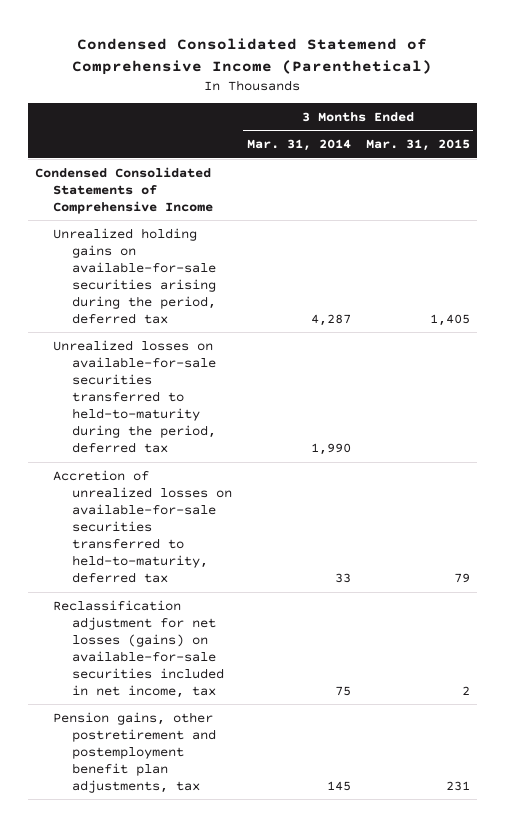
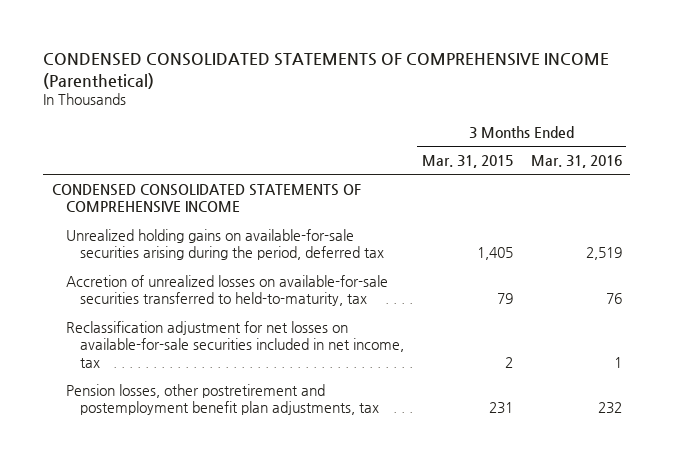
[72,38,433,75] Condensed Consolidated Statemend of Comprehensive Income (Parenthetical) -> [42,53,609,89] CONDENSED CONSOLIDATED STATEMENTS OF COMPREHENSIVE INCOME (Parenthetical)
[246,139,351,152] Mar. 31, 2014 -> none
none -> [530,155,622,169] Mar. 31, 2016
[35,166,214,214] Condensed Consolidated Statements of Comprehensive Income -> [51,183,361,214] CONDENSED CONSOLIDATED STATEMENTS OF COMPREHENSIVE INCOME
[53,339,216,453] Unrealized losses on available-for-sale securities transferred to held-to-maturity during the period, deferred tax -> none
[53,469,232,583] Accretion of unrealized losses on available-for-sale securities transferred to held-to-maturity, deferred tax -> [65,274,388,307] Accretion of unrealized losses on available-for-sale securities transferred to held-to-maturity, tax
[53,599,224,698] Reclassification adjustment for net losses (gains) on available-for-sale securities included in net income, tax -> [65,320,405,368] Reclassification adjustment for net losses on available-for-sale securities included in net income, tax
[53,711,216,793] Pension gains, other postretirement and postemployment benefit plan adjustments, tax -> [65,383,380,416] Pension losses, other postretirement and postemployment benefit plan adjustments, tax

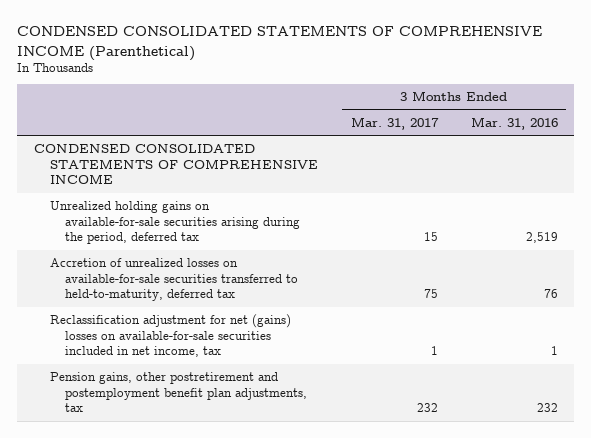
[421,155,513,169] Mar. 31, 2015 -> none
none -> [350,116,439,130] Mar. 31, 2017
[65,274,388,307] Accretion of unrealized losses on available-for-sale securities transferred to held-to-maturity, tax -> [49,257,299,302] Accretion of unrealized losses on available-for-sale securities transferred to held-to-maturity, deferred tax
[65,320,405,368] Reclassification adjustment for net losses on available-for-sale securities included in net income, tax -> [49,313,291,358] Reclassification adjustment for net (gains) losses on available-for-sale securities included in net income, tax
[65,383,380,416] Pension losses, other postretirement and postemployment benefit plan adjustments, tax -> [49,371,308,413] Pension gains, other postretirement and postemployment benefit plan adjustments, tax

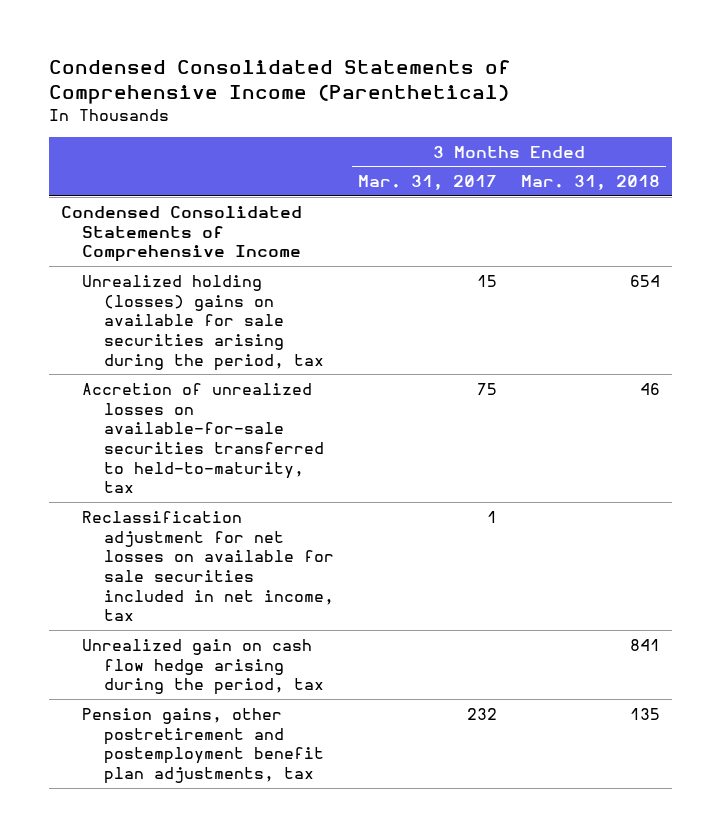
[17,26,543,61] CONDENSED CONSOLIDATED STATEMENTS OF COMPREHENSIVE INCOME (Parenthetical) -> [48,59,511,104] Condensed Consolidated Statements of Comprehensive Income (Parenthetical)
[470,116,558,130] Mar. 31, 2016 -> none
none -> [520,175,660,191] Mar. 31, 2018
[33,143,318,185] CONDENSED CONSOLIDATED STATEMENTS OF COMPREHENSIVE INCOME -> [60,205,302,263] Condensed Consolidated Statements of Comprehensive Income
[49,200,301,245] Unrealized holding gains on available-for-sale securities arising during the period, deferred tax -> [82,274,324,371] Unrealized holding (losses) gains on available for sale securities arising during the period, tax
[49,257,299,302] Accretion of unrealized losses on available-for-sale securities transferred to held-to-maturity, deferred tax -> [82,382,324,494] Accretion of unrealized losses on available-for-sale securities transferred to held-to-maturity, tax
[49,313,291,358] Reclassification adjustment for net (gains) losses on available-for-sale securities included in net income, tax -> [82,510,334,622] Reclassification adjustment for net losses on available for sale securities included in net income, tax
none -> [82,638,324,696] Unrealized gain on cash flow hedge arising during the period, tax

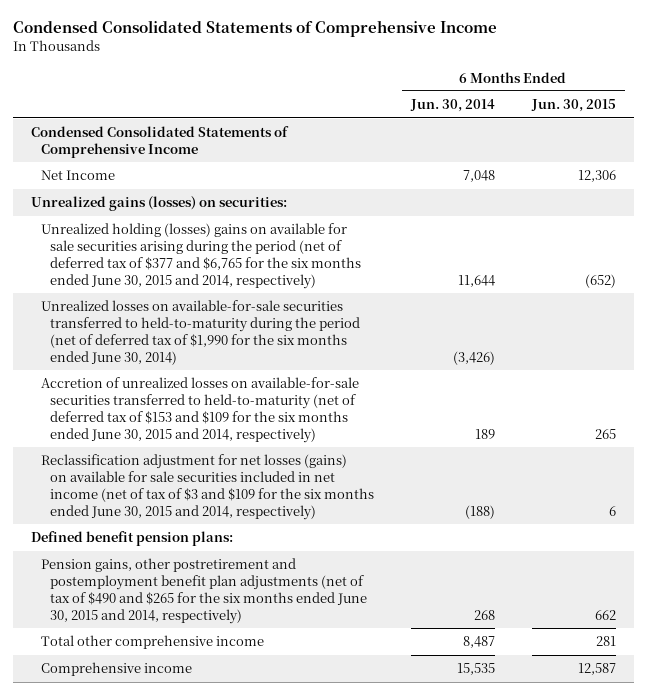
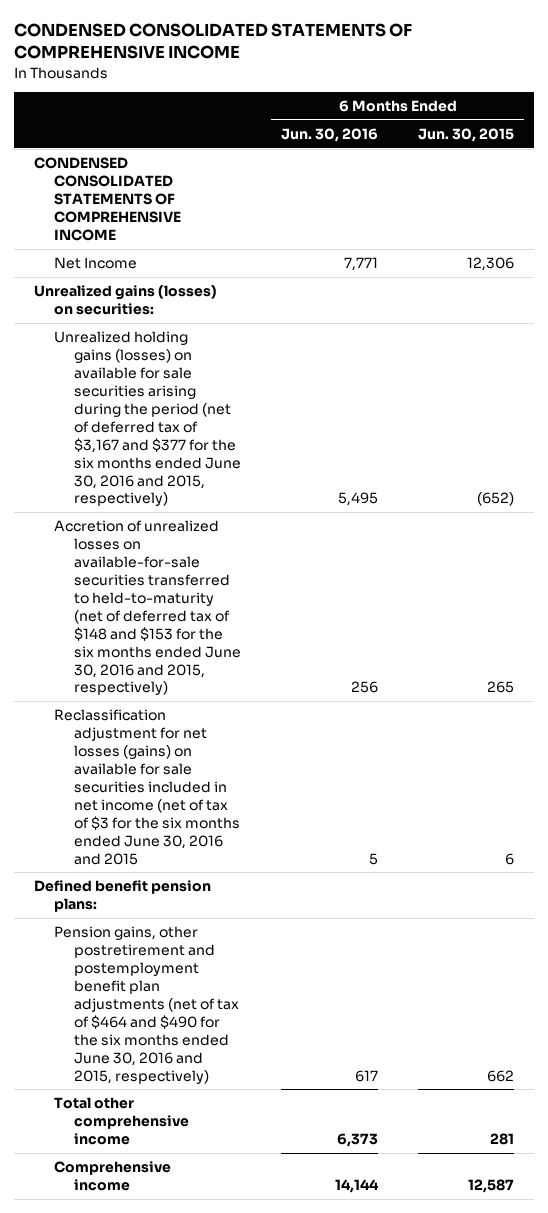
[12,20,497,38] Condensed Consolidated Statements of Comprehensive Income -> [14,23,413,60] CONDENSED CONSOLIDATED STATEMENTS OF COMPREHENSIVE INCOME
[409,99,495,113] Jun. 30, 2014 -> none
none -> [281,127,379,142] Jun. 30, 2016
[31,126,290,158] Condensed Consolidated Statements of Comprehensive Income -> [34,157,182,241] CONDENSED CONSOLIDATED STATEMENTS OF COMPREHENSIVE INCOME
[40,300,360,365] Unrealized losses on available-for-sale securities transferred to held-to-maturity during the period (net of deferred tax of $1,990 for the six months ended June 30, 2014) -> none
[40,223,361,289] Unrealized holding (losses) gains on available for sale securities arising during the period (net of deferred tax of $377 and $6,765 for the six months ended June 30, 2015 and 2014, respectively) -> [54,331,242,507] Unrealized holding gains (losses) on available for sale securities arising during the period (net of deferred tax of $3,167 and $377 for the six months ended June 30, 2016 and 2015, respectively)
[40,377,359,443] Accretion of unrealized losses on available-for-sale securities transferred to held-to-maturity (net of deferred tax of $153 and $109 for the six months ended June 30, 2015 and 2014, respectively) -> [54,520,242,696] Accretion of unrealized losses on available-for-sale securities transferred to held-to-maturity (net of deferred tax of $148 and $153 for the six months ended June 30, 2016 and 2015, respectively)
[40,454,374,520] Reclassification adjustment for net losses (gains) on available for sale securities included in net income (net of tax of $3 and $109 for the six months ended June 30, 2015 and 2014, respectively) -> [54,709,241,865] Reclassification adjustment for net losses (gains) on available for sale securities included in net income (net of tax of $3 for the six months ended June 30, 2016 and 2015
[40,558,367,624] Pension gains, other postretirement and postemployment benefit plan adjustments (net of tax of $490 and $265 for the six months ended June 30, 2015 and 2014, respectively) -> [54,926,240,1084] Pension gains, other postretirement and postemployment benefit plan adjustments (net of tax of $464 and $490 for the six months ended June 30, 2016 and 2015, respectively)

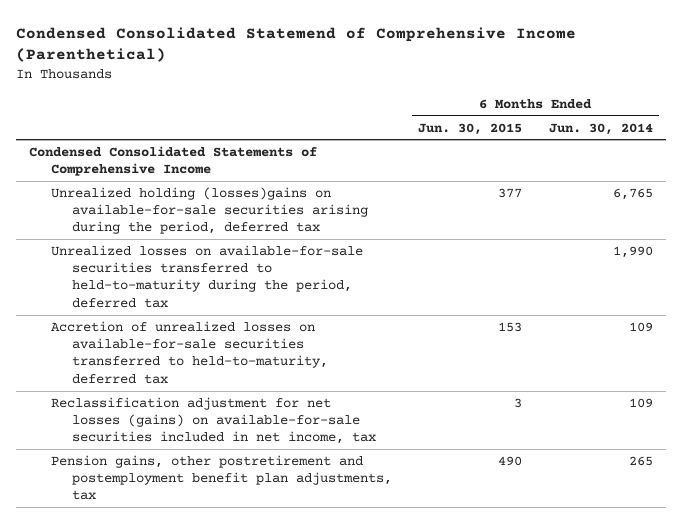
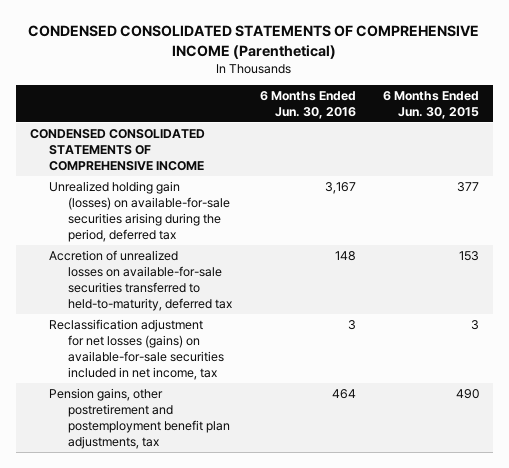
[16,26,577,63] Condensed Consolidated Statemend of Comprehensive Income (Parenthetical) -> [28,24,480,59] CONDENSED CONSOLIDATED STATEMENTS OF COMPREHENSIVE INCOME (Parenthetical)
[548,122,653,135] Jun. 30, 2014 -> none
none -> [259,90,356,119] 6 Months Ended Jun. 30, 2016
[50,244,363,308] Unrealized losses on available-for-sale securities transferred to held-to-maturity during the period, deferred tax -> none
[29,145,318,177] Condensed Consolidated Statements of Comprehensive Income -> [30,128,206,171] CONDENSED CONSOLIDATED STATEMENTS OF COMPREHENSIVE INCOME
[50,186,368,235] Unrealized holding (losses)gains on available-for-sale securities arising during the period, deferred tax -> [49,180,231,242] Unrealized holding gain (losses) on available-for-sale securities arising during the period, deferred tax

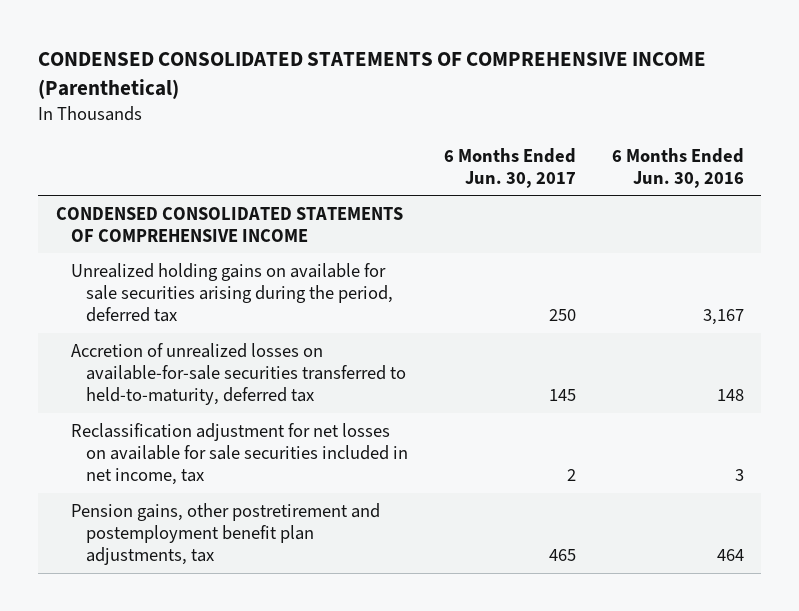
[382,90,479,119] 6 Months Ended Jun. 30, 2015 -> none
none -> [444,147,577,188] 6 Months Ended Jun. 30, 2017
[49,180,231,242] Unrealized holding gain (losses) on available-for-sale securities arising during the period, deferred tax -> [71,262,394,323] Unrealized holding gains on available for sale securities arising during the period, deferred tax
[49,318,225,380] Reclassification adjustment for net losses (gains) on available-for-sale securities included in net income, tax -> [71,422,409,486] Reclassification adjustment for net losses on available for sale securities included in net income, tax

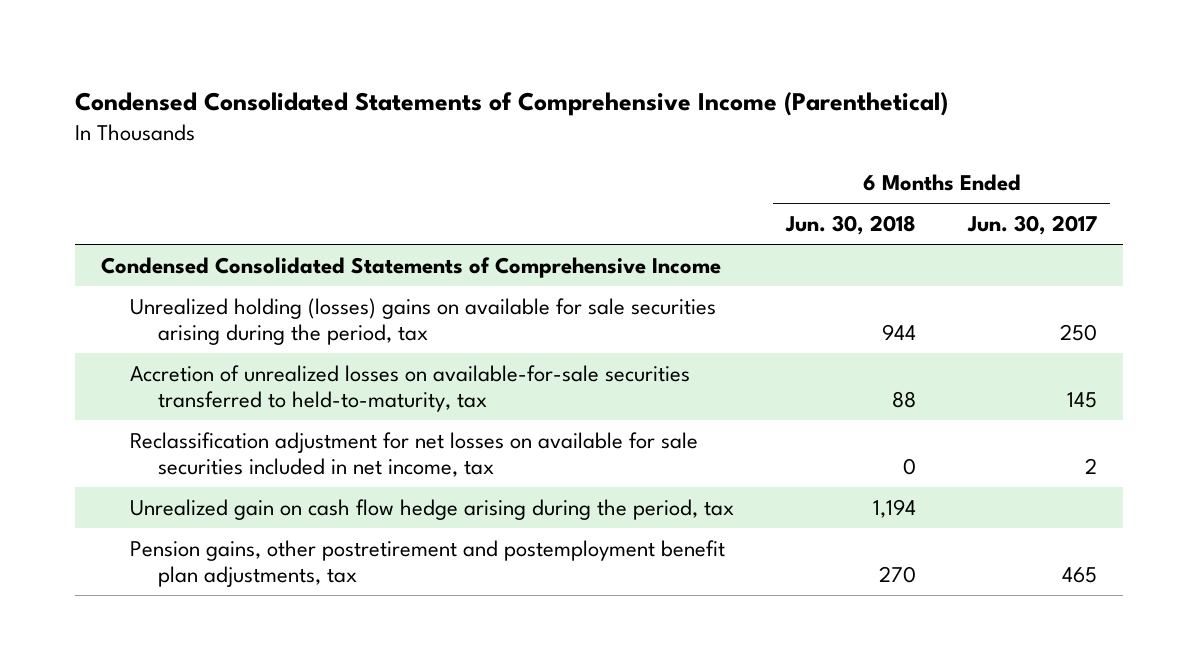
[37,52,706,99] CONDENSED CONSOLIDATED STATEMENTS OF COMPREHENSIVE INCOME (Parenthetical) -> [75,91,949,116] Condensed Consolidated Statements of Comprehensive Income (Parenthetical)
[611,147,744,188] 6 Months Ended Jun. 30, 2016 -> none
none -> [784,215,916,236] Jun. 30, 2018
[55,206,403,242] CONDENSED CONSOLIDATED STATEMENTS OF COMPREHENSIVE INCOME -> [101,256,722,278] Condensed Consolidated Statements of Comprehensive Income
[71,262,394,323] Unrealized holding gains on available for sale securities arising during the period, deferred tax -> [129,297,716,346] Unrealized holding (losses) gains on available for sale securities arising during the period, tax
[71,342,407,406] Accretion of unrealized losses on available-for-sale securities transferred to held-to-maturity, deferred tax -> [129,364,690,413] Accretion of unrealized losses on available-for-sale securities transferred to held-to-maturity, tax
none -> [129,498,734,520] Unrealized gain on cash flow hedge arising during the period, tax

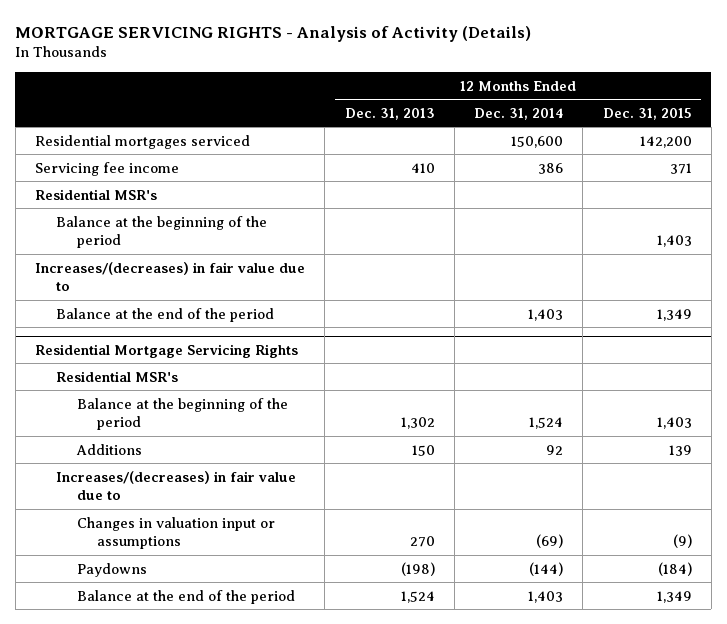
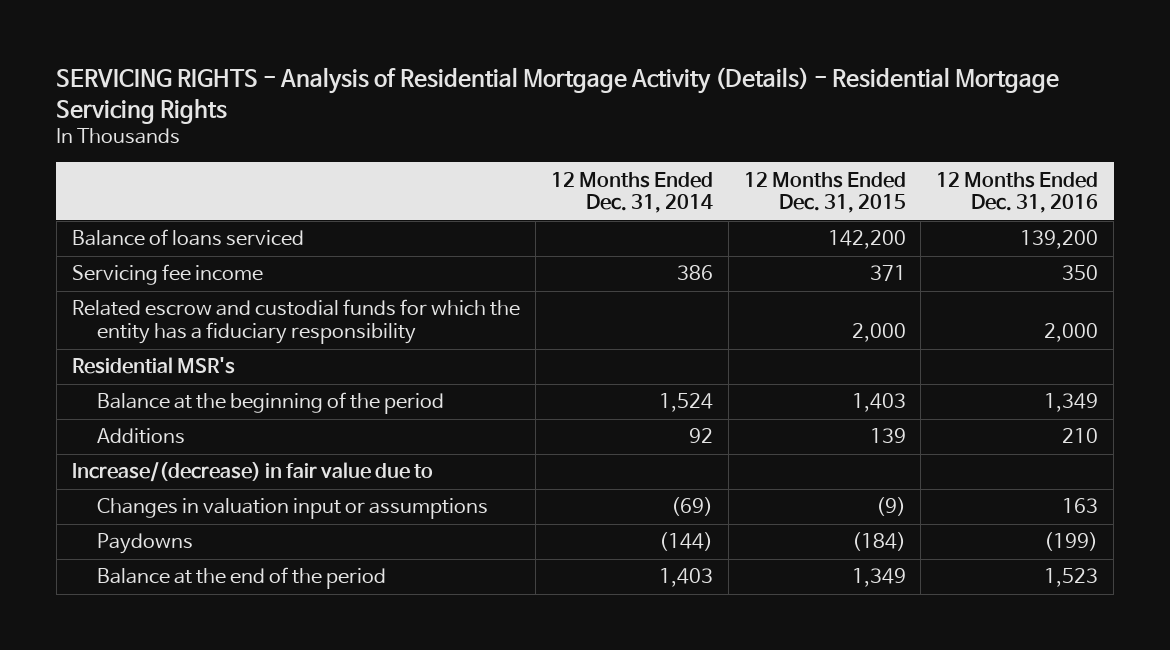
[15,25,532,42] MORTGAGE SERVICING RIGHTS - Analysis of Activity (Details) -> [56,67,1060,124] SERVICING RIGHTS - Analysis of Residential Mortgage Activity (Details) - Residential Mortgage Servicing Rights
[344,107,435,120] Dec. 31, 2013 -> none
none -> [936,171,1099,214] 12 Months Ended Dec. 31, 2016
[35,134,251,149] Residential mortgages serviced -> none
none -> [71,229,304,247] Balance of loans serviced
[35,188,158,200] Residential MSR's -> none
[55,215,267,249] Balance at the beginning of the period -> none
[35,261,306,292] Increases/(decreases) in fair value due to -> none
[55,307,274,322] Balance at the end of the period -> none
[35,343,299,358] Residential Mortgage Servicing Rights -> none
none -> [71,299,520,345] Related escrow and custodial funds for which the entity has a fiduciary responsibility
[55,470,296,501] Increases/(decreases) in fair value due to -> [71,462,433,483] Increase/(decrease) in fair value due to

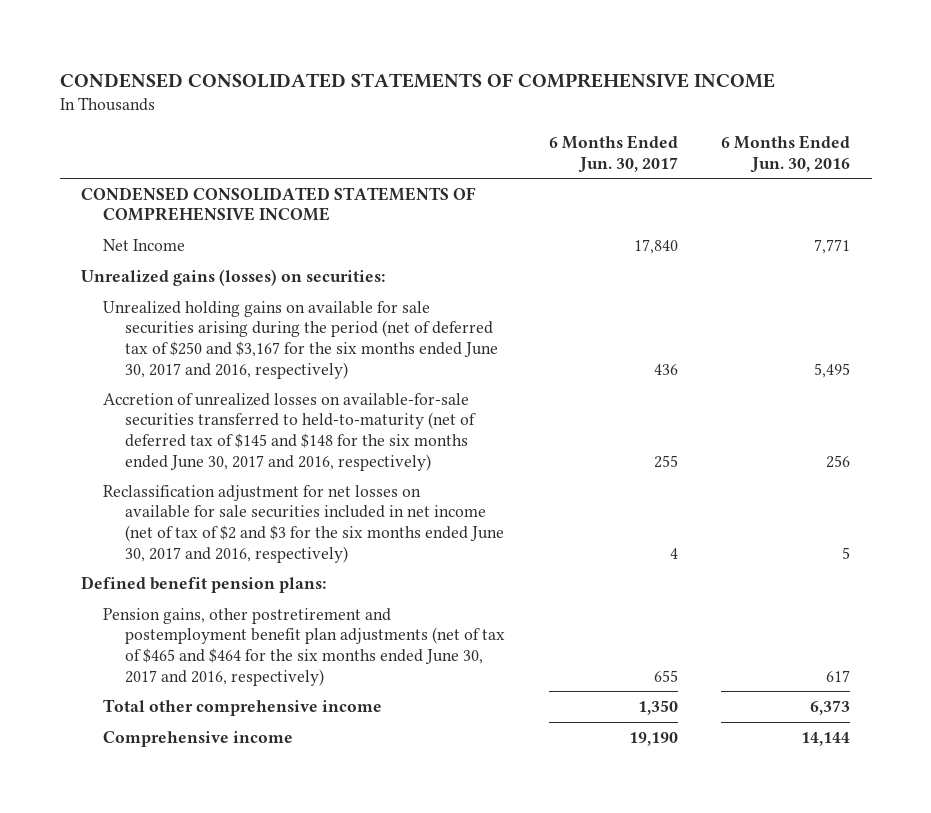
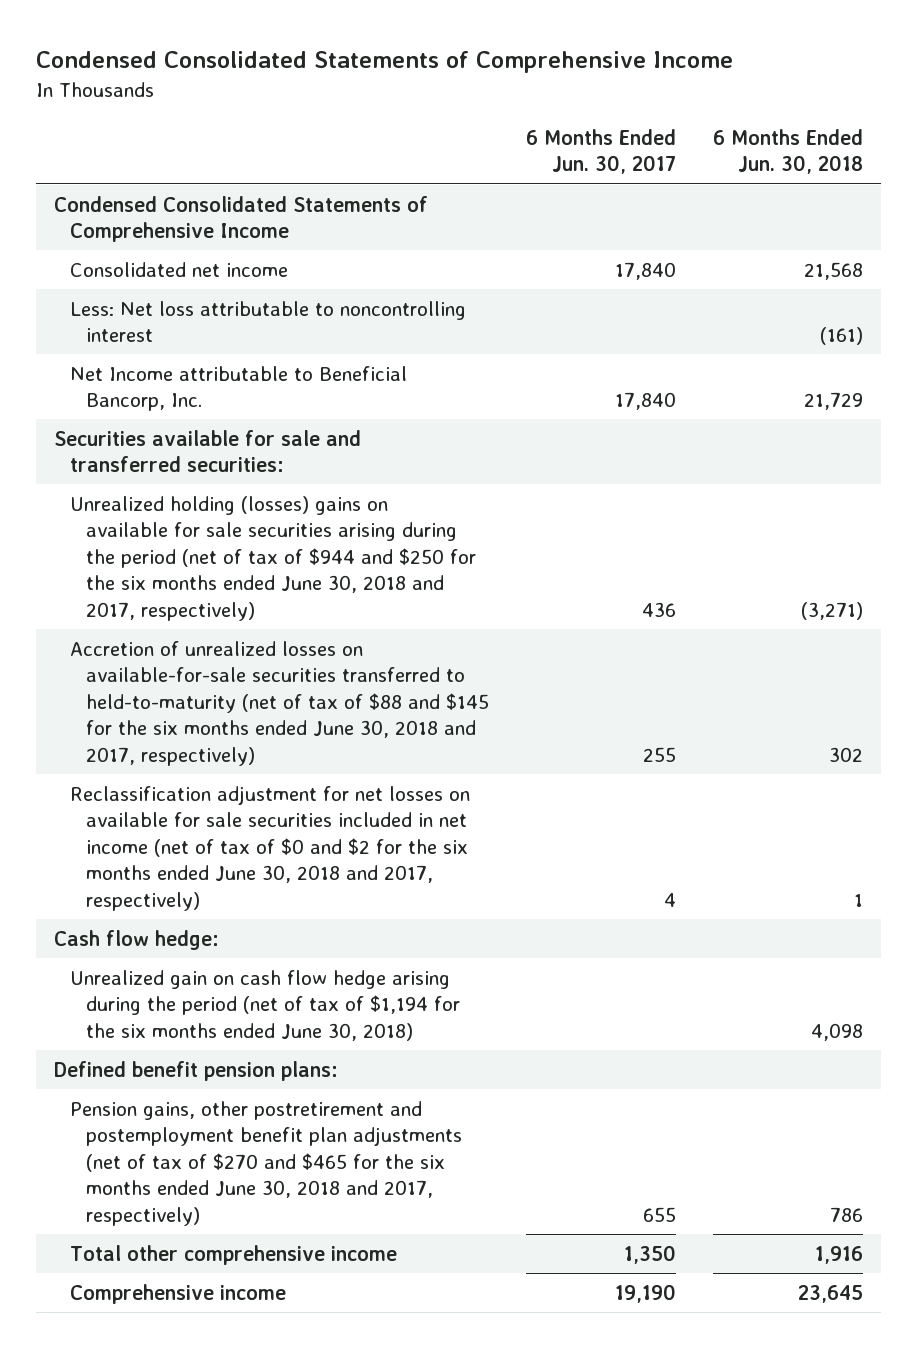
[59,72,775,88] CONDENSED CONSOLIDATED STATEMENTS OF COMPREHENSIVE INCOME -> [35,51,733,74] Condensed Consolidated Statements of Comprehensive Income
[720,135,850,173] 6 Months Ended Jun. 30, 2016 -> none
none -> [712,128,863,175] 6 Months Ended Jun. 30, 2018
[81,186,477,222] CONDENSED CONSOLIDATED STATEMENTS OF COMPREHENSIVE INCOME -> [53,195,428,243] Condensed Consolidated Statements of Comprehensive Income
none -> [70,261,289,277] Consolidated net income
none -> [70,300,467,343] Less: Net loss attributable to noncontrolling interest
[103,238,186,251] Net Income -> [70,365,408,412] Net Income attributable to Beneficial Bancorp, Inc.
[81,268,386,286] Unrealized gains (losses) on securities: -> [53,429,361,473] Securities available for sale and transferred securities:
[103,300,499,379] Unrealized holding gains on available for sale securities arising during the period (net of deferred tax of $250 and $3,167 for the six months ended June 30, 2017 and 2016, respectively) -> [70,495,477,621] Unrealized holding (losses) gains on available for sale securities arising during the period (net of tax of $944 and $250 for the six months ended June 30, 2018 and 2017, respectively)
[103,392,477,471] Accretion of unrealized losses on available-for-sale securities transferred to held-to-maturity (net of deferred tax of $145 and $148 for the six months ended June 30, 2017 and 2016, respectively) -> [70,640,490,766] Accretion of unrealized losses on available-for-sale securities transferred to held-to-maturity (net of tax of $88 and $145 for the six months ended June 30, 2018 and 2017, respectively)
[103,484,505,563] Reclassification adjustment for net losses on available for sale securities included in net income (net of tax of $2 and $3 for the six months ended June 30, 2017 and 2016, respectively) -> [70,785,471,911] Reclassification adjustment for net losses on available for sale securities included in net income (net of tax of $0 and $2 for the six months ended June 30, 2018 and 2017, respectively)
none -> [53,929,219,950] Cash flow hedge:
none -> [70,969,461,1041] Unrealized gain on cash flow hedge arising during the period (net of tax of $1,194 for the six months ended June 30, 2018)
[103,607,506,686] Pension gains, other postretirement and postemployment benefit plan adjustments (net of tax of $465 and $464 for the six months ended June 30, 2017 and 2016, respectively) -> [70,1100,463,1226] Pension gains, other postretirement and postemployment benefit plan adjustments (net of tax of $270 and $465 for the six months ended June 30, 2018 and 2017, respectively)

